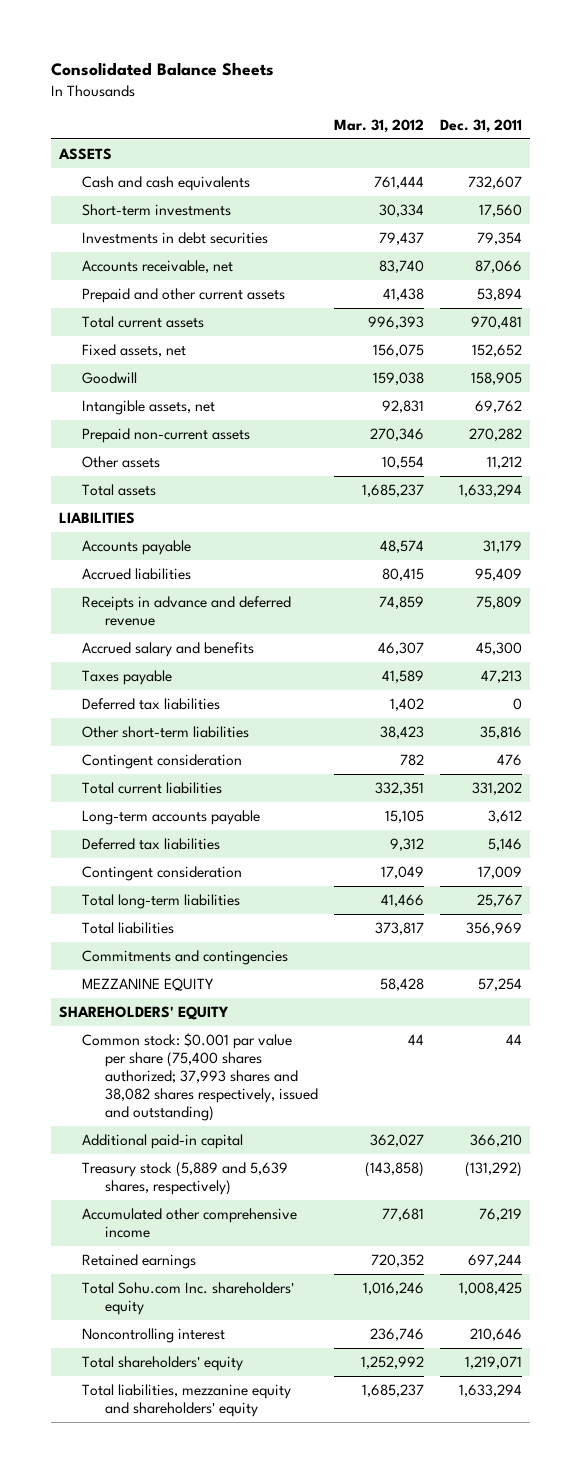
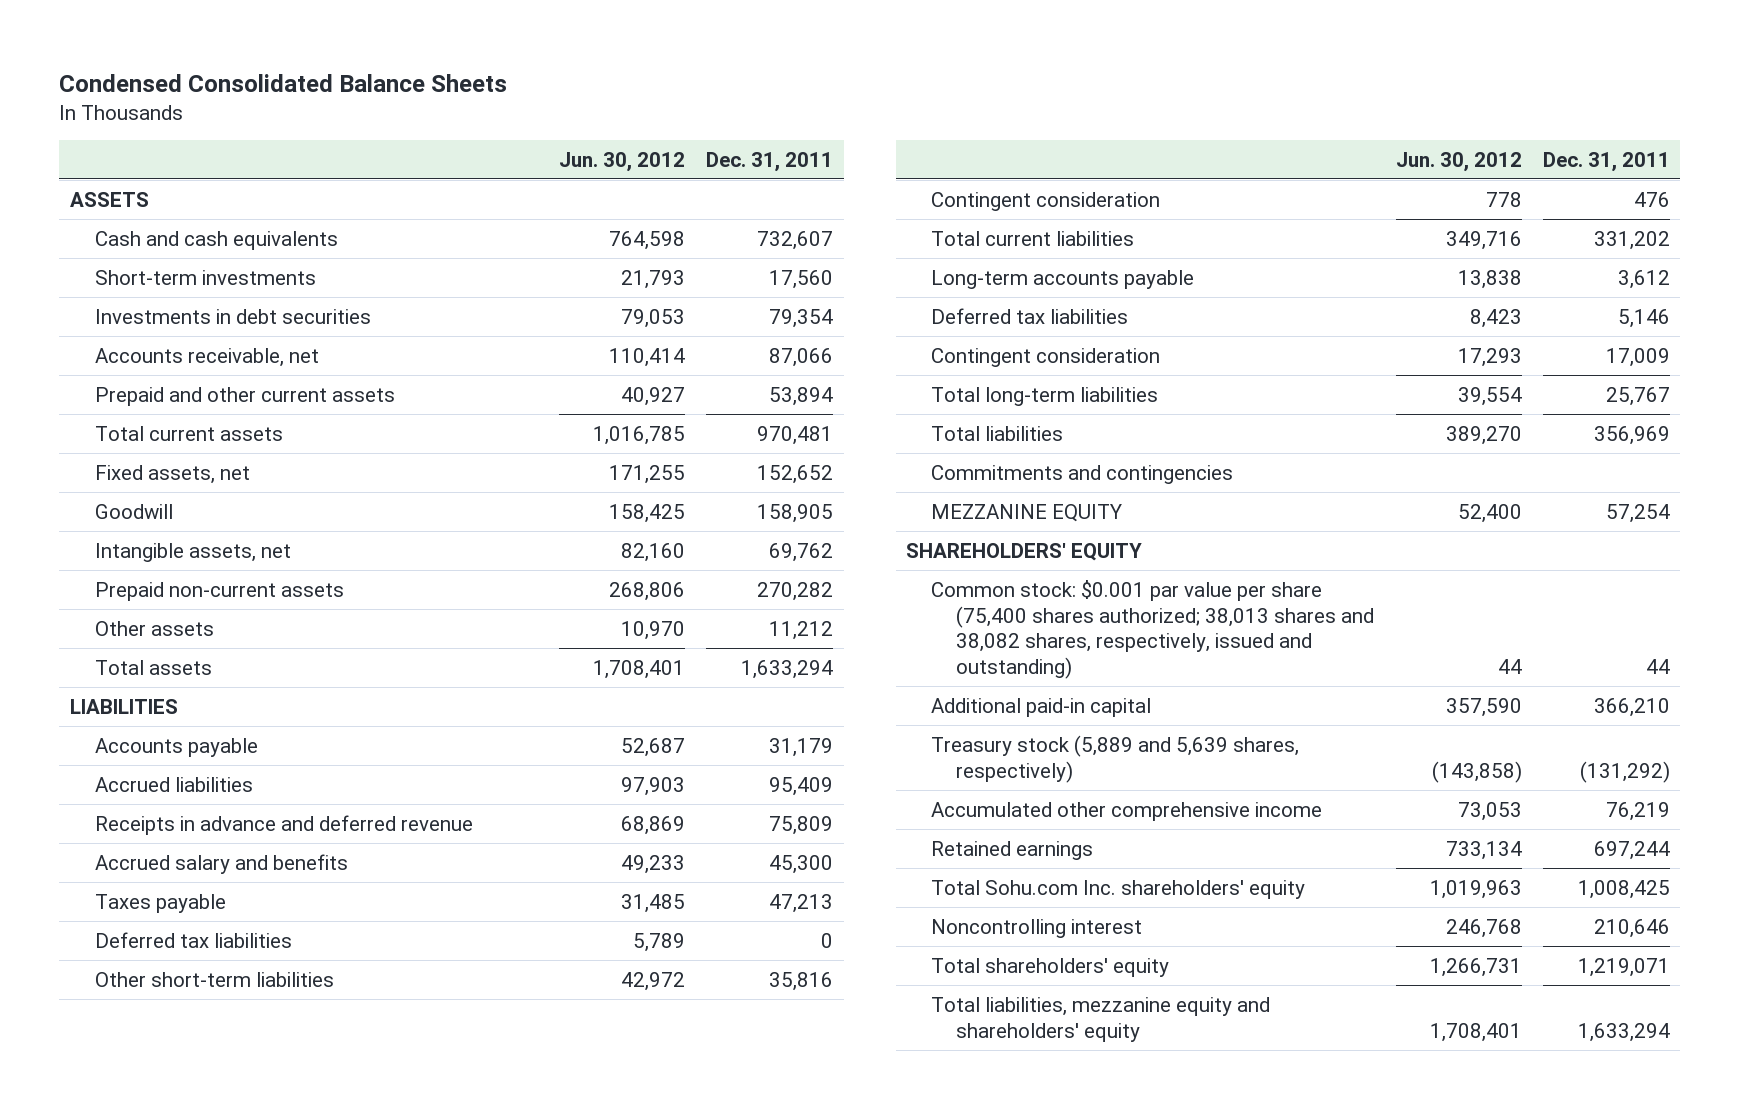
[51,61,275,76] Consolidated Balance Sheets -> [59,73,508,92] Condensed Consolidated Balance Sheets
[334,118,425,133] Mar. 31, 2012 -> none
none -> [559,151,686,172] Jun. 30, 2012
[82,1032,318,1121] Common stock: $0.001 par value per share (75,400 shares authorized; 37,993 shares and 38,082 shares respectively, issued and outstanding) -> [931,579,1375,680] Common stock: $0.001 par value per share (75,400 shares authorized; 38,013 shares and 38,082 shares, respectively, issued and outstanding)

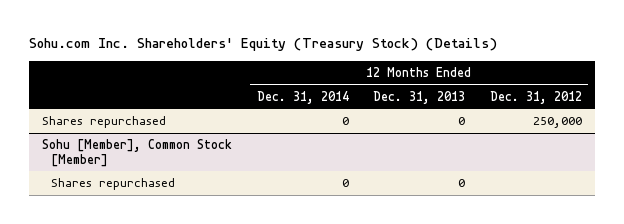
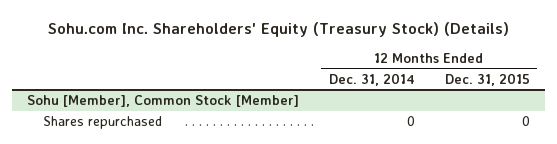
[373,90,466,104] Dec. 31, 2013 -> none
[490,90,583,104] Dec. 31, 2012 -> none
none -> [444,72,530,86] Dec. 31, 2015
[41,116,166,129] Shares repurchased -> none

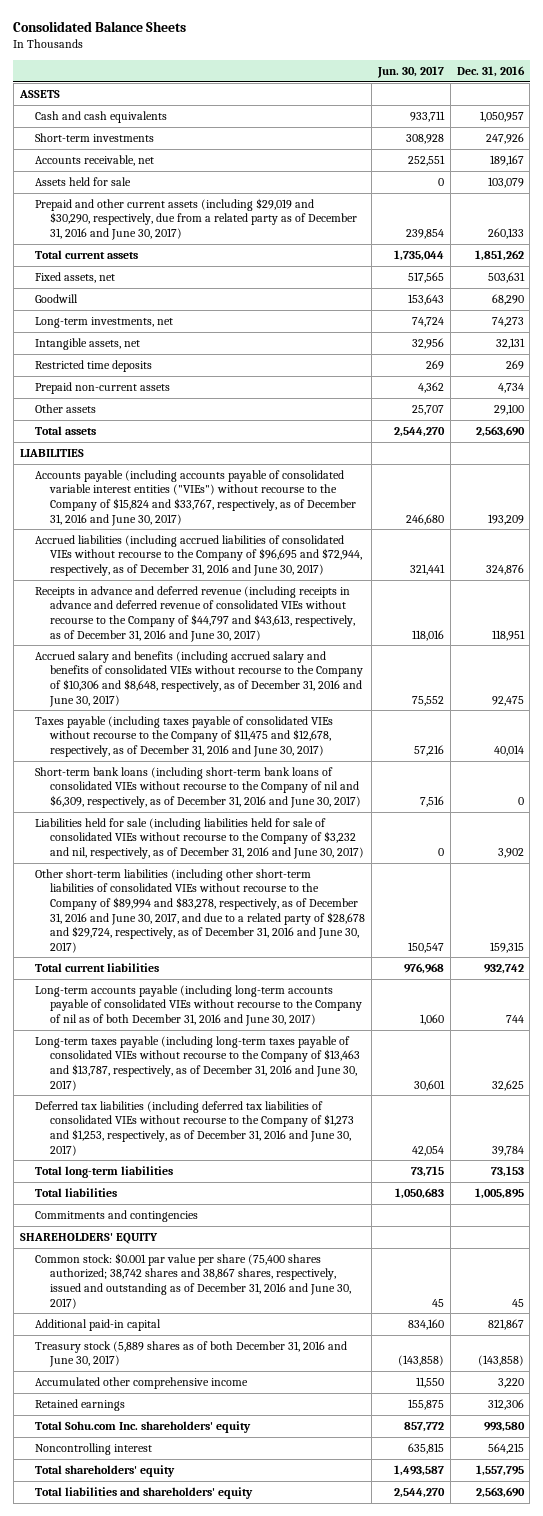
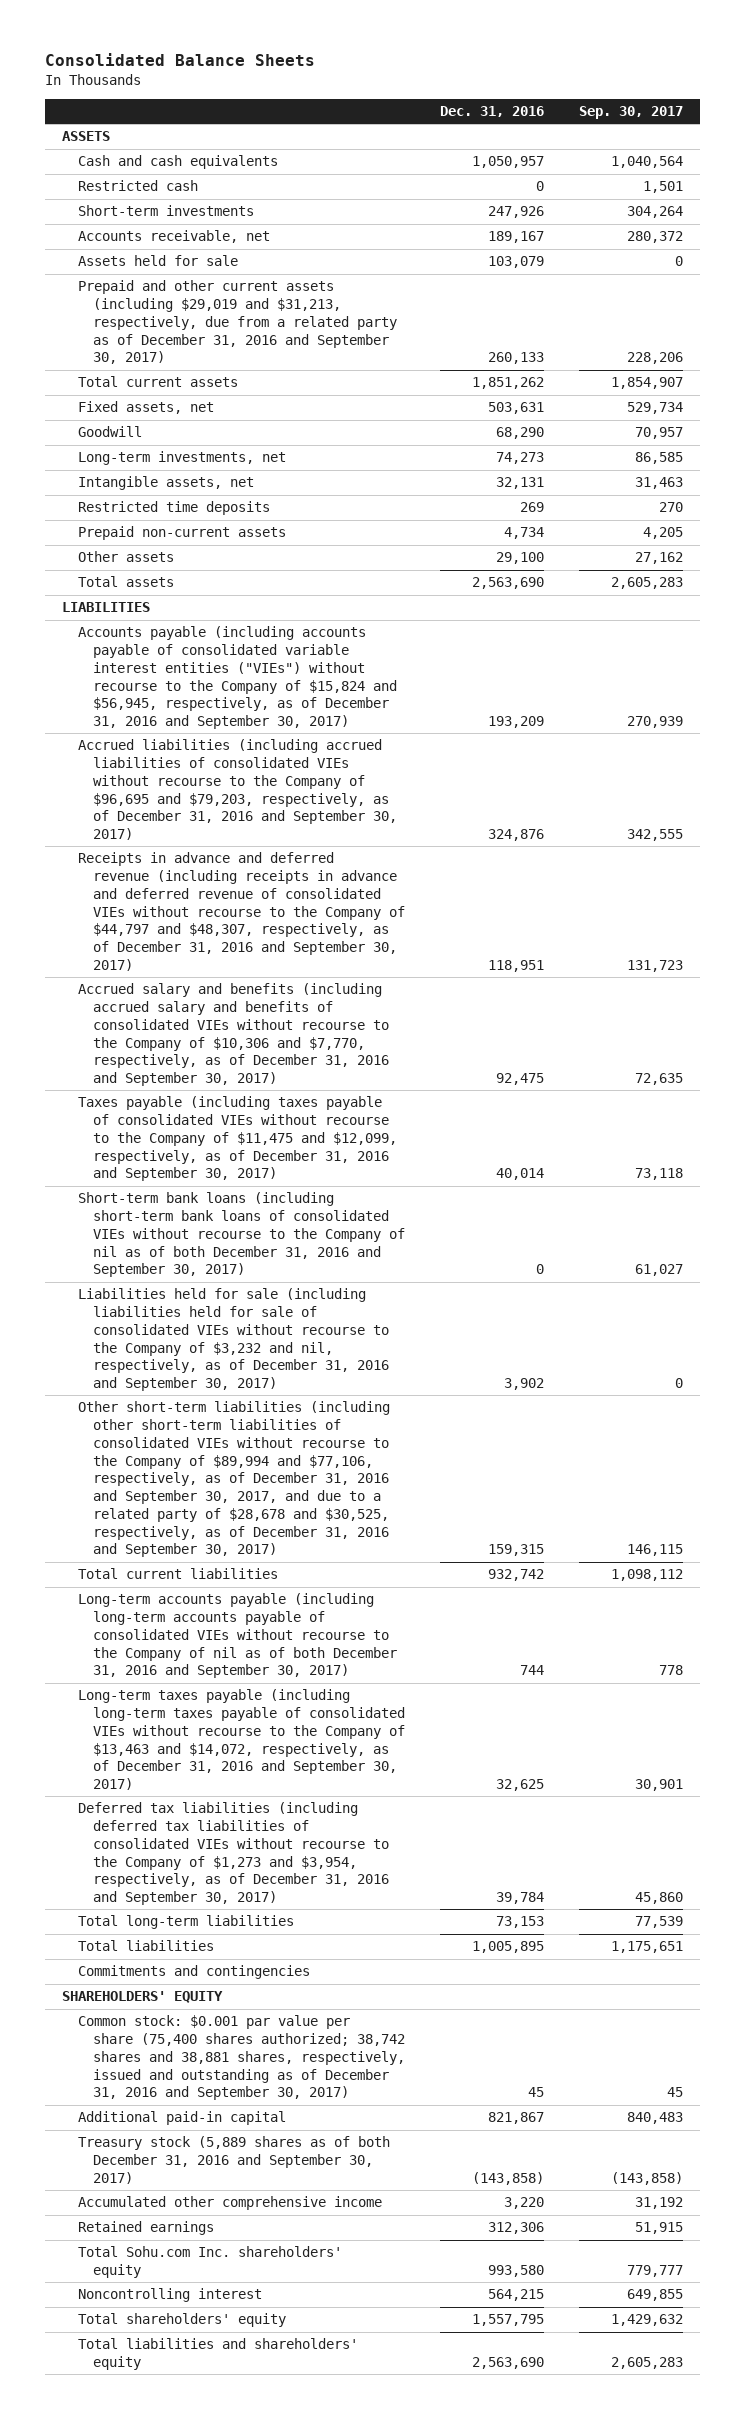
[376,65,444,78] Jun. 30, 2017 -> none
none -> [578,106,683,120] Sep. 30, 2017
none -> [77,180,198,192] Restricted cash
[34,197,358,240] Prepaid and other current assets (including $29,019 and $30,290, respectively, due from a related party as of December 31, 2016 and June 30, 2017) -> [77,280,397,365] Prepaid and other current assets (including $29,019 and $31,213, respectively, due from a related party as of December 31, 2016 and September 30, 2017)
[34,469,357,526] Accounts payable (including accounts payable of consolidated variable interest entities ("VIEs") without recourse to the Company of $15,824 and $33,767, respectively, as of December 31, 2016 and June 30, 2017) -> [77,626,397,730] Accounts payable (including accounts payable of consolidated variable interest entities ("VIEs") without recourse to the Company of $15,824 and $56,945, respectively, as of December 31, 2016 and September 30, 2017)
[34,534,363,576] Accrued liabilities (including accrued liabilities of consolidated VIEs without recourse to the Company of $96,695 and $72,944, respectively, as of December 31, 2016 and June 30, 2017) -> [77,739,397,841] Accrued liabilities (including accrued liabilities of consolidated VIEs without recourse to the Company of $96,695 and $79,203, respectively, as of December 31, 2016 and September 30, 2017)
[34,585,356,642] Receipts in advance and deferred revenue (including receipts in advance and deferred revenue of consolidated VIEs without recourse to the Company of $44,797 and $43,613, respectively, as of December 31, 2016 and June 30, 2017) -> [77,852,405,971] Receipts in advance and deferred revenue (including receipts in advance and deferred revenue of consolidated VIEs without recourse to the Company of $44,797 and $48,307, respectively, as of December 31, 2016 and September 30, 2017)
[34,650,364,707] Accrued salary and benefits (including accrued salary and benefits of consolidated VIEs without recourse to the Company of $10,306 and $8,648, respectively, as of December 31, 2016 and June 30, 2017) -> [77,983,389,1087] Accrued salary and benefits (including accrued salary and benefits of consolidated VIEs without recourse to the Company of $10,306 and $7,770, respectively, as of December 31, 2016 and September 30, 2017)
[34,715,333,757] Taxes payable (including taxes payable of consolidated VIEs without recourse to the Company of $11,475 and $12,678, respectively, as of December 31, 2016 and June 30, 2017) -> [77,1096,397,1182] Taxes payable (including taxes payable of consolidated VIEs without recourse to the Company of $11,475 and $12,099, respectively, as of December 31, 2016 and September 30, 2017)
[34,766,362,808] Short-term bank loans (including short-term bank loans of consolidated VIEs without recourse to the Company of nil and $6,309, respectively, as of December 31, 2016 and June 30, 2017) -> [77,1192,405,1278] Short-term bank loans (including short-term bank loans of consolidated VIEs without recourse to the Company of nil as of both December 31, 2016 and September 30, 2017)
[34,817,365,859] Liabilities held for sale (including liabilities held for sale of consolidated VIEs without recourse to the Company of $3,232 and nil, respectively, as of December 31, 2016 and June 30, 2017) -> [77,1288,389,1392] Liabilities held for sale (including liabilities held for sale of consolidated VIEs without recourse to the Company of $3,232 and nil, respectively, as of December 31, 2016 and September 30, 2017)
[34,868,366,953] Other short-term liabilities (including other short-term liabilities of consolidated VIEs without recourse to the Company of $89,994 and $83,278, respectively, as of December 31, 2016 and June 30, 2017, and due to a related party of $28,678 and $29,724, respectively, as of December 31, 2016 and June 30, 2017) -> [77,1401,390,1558] Other short-term liabilities (including other short-term liabilities of consolidated VIEs without recourse to the Company of $89,994 and $77,106, respectively, as of December 31, 2016 and September 30, 2017, and due to a related party of $28,678 and $30,525, respectively, as of December 31, 2016 and September 30, 2017)
[34,984,363,1026] Long-term accounts payable (including long-term accounts payable of consolidated VIEs without recourse to the Company of nil as of both December 31, 2016 and June 30, 2017) -> [77,1593,397,1679] Long-term accounts payable (including long-term accounts payable of consolidated VIEs without recourse to the Company of nil as of both December 31, 2016 and September 30, 2017)
[34,1035,361,1091] Long-term taxes payable (including long-term taxes payable of consolidated VIEs without recourse to the Company of $13,463 and $13,787, respectively, as of December 31, 2016 and June 30, 2017) -> [77,1689,405,1791] Long-term taxes payable (including long-term taxes payable of consolidated VIEs without recourse to the Company of $13,463 and $14,072, respectively, as of December 31, 2016 and September 30, 2017)
[34,1100,355,1156] Deferred tax liabilities (including deferred tax liabilities of consolidated VIEs without recourse to the Company of $1,273 and $1,253, respectively, as of December 31, 2016 and June 30, 2017) -> [77,1802,389,1906] Deferred tax liabilities (including deferred tax liabilities of consolidated VIEs without recourse to the Company of $1,273 and $3,954, respectively, as of December 31, 2016 and September 30, 2017)
[34,1252,352,1309] Common stock: $0.001 par value per share (75,400 shares authorized; 38,742 shares and 38,867 shares, respectively, issued and outstanding as of December 31, 2016 and June 30, 2017) -> [77,2015,405,2101] Common stock: $0.001 par value per share (75,400 shares authorized; 38,742 shares and 38,881 shares, respectively, issued and outstanding as of December 31, 2016 and September 30, 2017)
[34,1340,347,1368] Treasury stock (5,889 shares as of both December 31, 2016 and June 30, 2017) -> [77,2136,390,2184] Treasury stock (5,889 shares as of both December 31, 2016 and September 30, 2017)

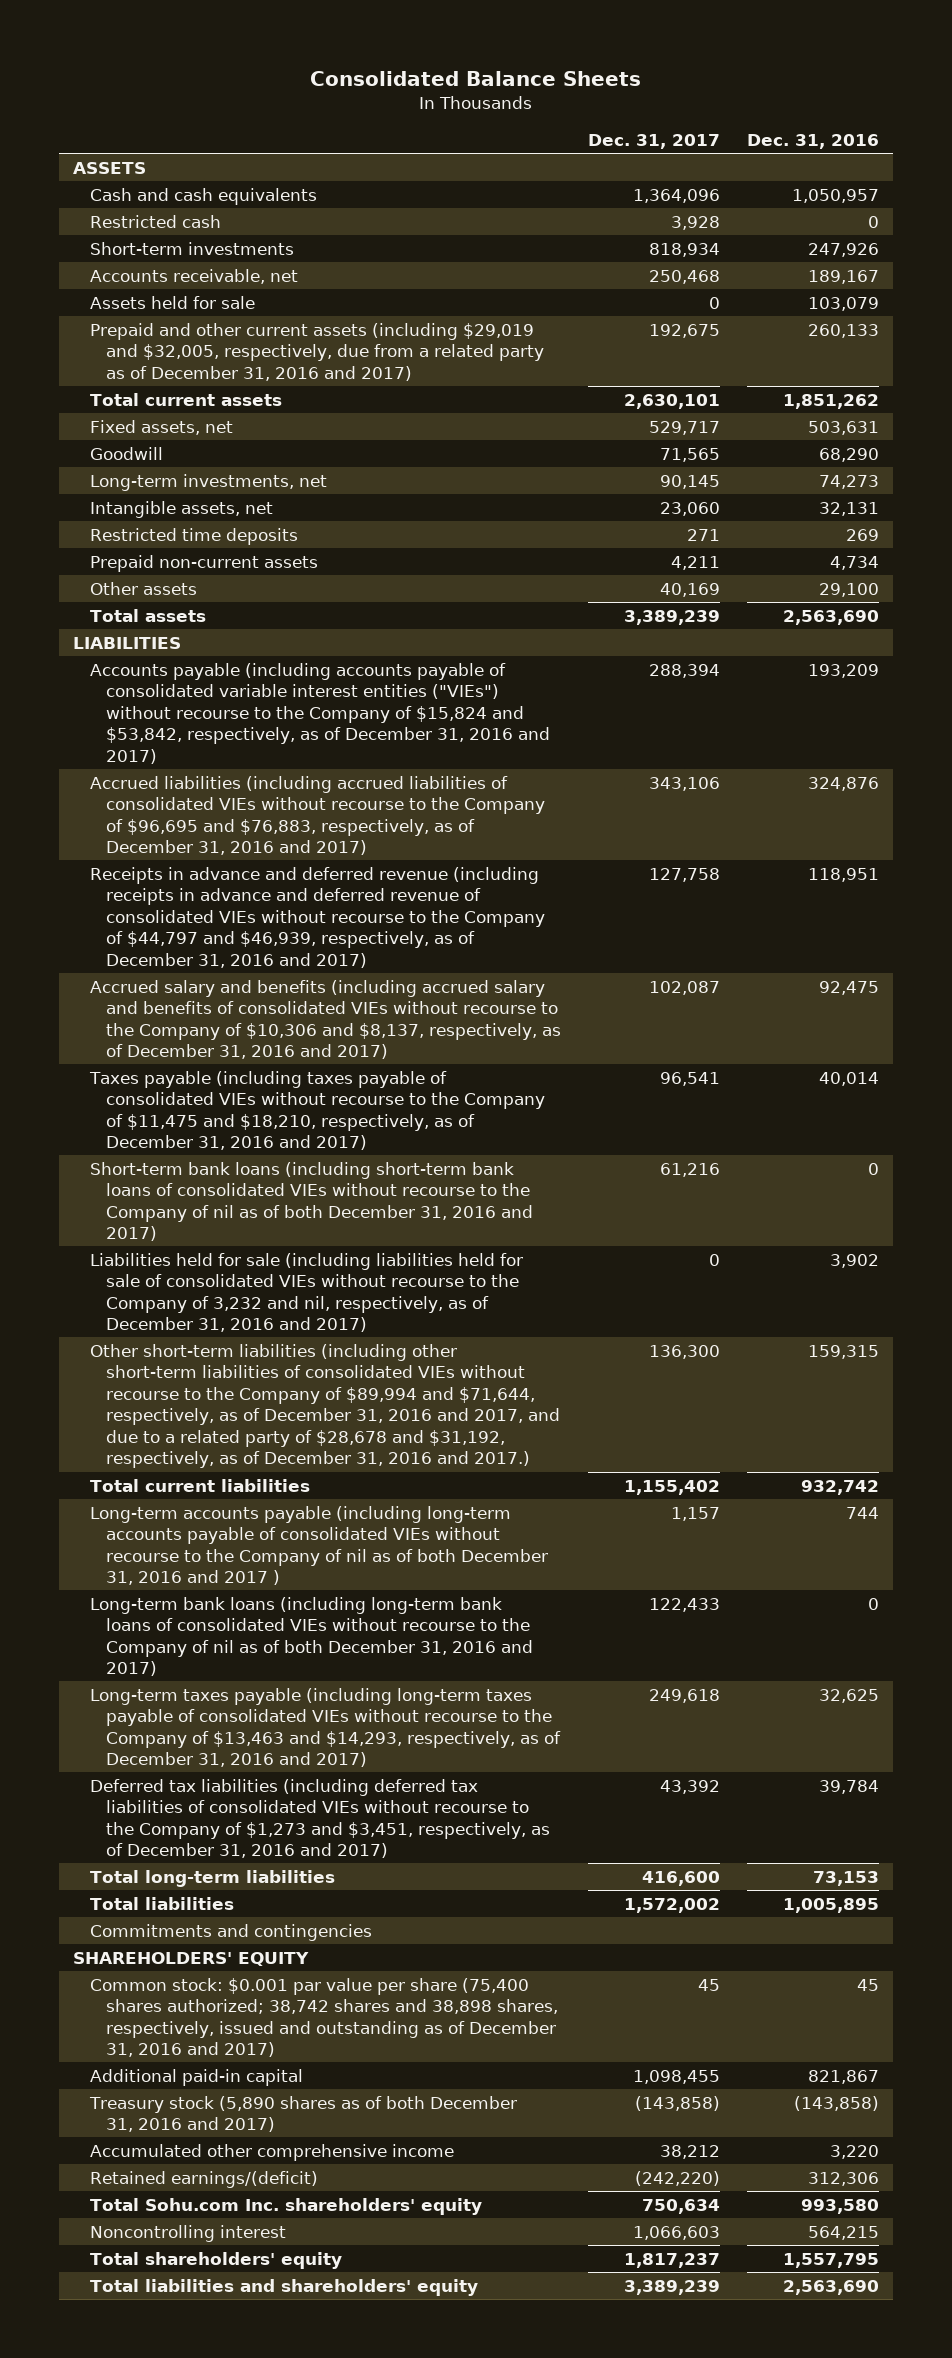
[578,106,683,120] Sep. 30, 2017 -> none
none -> [588,134,721,150] Dec. 31, 2017
[77,280,397,365] Prepaid and other current assets (including $29,019 and $31,213, respectively, due from a related party as of December 31, 2016 and September 30, 2017) -> [89,322,545,381] Prepaid and other current assets (including $29,019 and $32,005, respectively, due from a related party as of December 31, 2016 and 2017)
[77,626,397,730] Accounts payable (including accounts payable of consolidated variable interest entities ("VIEs") without recourse to the Company of $15,824 and $56,945, respectively, as of December 31, 2016 and September 30, 2017) -> [89,662,551,764] Accounts payable (including accounts payable of consolidated variable interest entities ("VIEs") without recourse to the Company of $15,824 and $53,842, respectively, as of December 31, 2016 and 2017)
[77,739,397,841] Accrued liabilities (including accrued liabilities of consolidated VIEs without recourse to the Company of $96,695 and $79,203, respectively, as of December 31, 2016 and September 30, 2017) -> [89,775,546,856] Accrued liabilities (including accrued liabilities of consolidated VIEs without recourse to the Company of $96,695 and $76,883, respectively, as of December 31, 2016 and 2017)
[77,852,405,971] Receipts in advance and deferred revenue (including receipts in advance and deferred revenue of consolidated VIEs without recourse to the Company of $44,797 and $48,307, respectively, as of December 31, 2016 and September 30, 2017) -> [89,866,546,968] Receipts in advance and deferred revenue (including receipts in advance and deferred revenue of consolidated VIEs without recourse to the Company of $44,797 and $46,939, respectively, as of December 31, 2016 and 2017)
[77,983,389,1087] Accrued salary and benefits (including accrued salary and benefits of consolidated VIEs without recourse to the Company of $10,306 and $7,770, respectively, as of December 31, 2016 and September 30, 2017) -> [89,979,562,1060] Accrued salary and benefits (including accrued salary and benefits of consolidated VIEs without recourse to the Company of $10,306 and $8,137, respectively, as of December 31, 2016 and 2017)
[77,1096,397,1182] Taxes payable (including taxes payable of consolidated VIEs without recourse to the Company of $11,475 and $12,099, respectively, as of December 31, 2016 and September 30, 2017) -> [88,1070,546,1151] Taxes payable (including taxes payable of consolidated VIEs without recourse to the Company of $11,475 and $18,210, respectively, as of December 31, 2016 and 2017)
[77,1192,405,1278] Short-term bank loans (including short-term bank loans of consolidated VIEs without recourse to the Company of nil as of both December 31, 2016 and September 30, 2017) -> [89,1161,534,1242] Short-term bank loans (including short-term bank loans of consolidated VIEs without recourse to the Company of nil as of both December 31, 2016 and 2017)
[77,1288,389,1392] Liabilities held for sale (including liabilities held for sale of consolidated VIEs without recourse to the Company of $3,232 and nil, respectively, as of December 31, 2016 and September 30, 2017) -> [89,1252,523,1333] Liabilities held for sale (including liabilities held for sale of consolidated VIEs without recourse to the Company of 3,232 and nil, respectively, as of December 31, 2016 and 2017)
[77,1401,390,1558] Other short-term liabilities (including other short-term liabilities of consolidated VIEs without recourse to the Company of $89,994 and $77,106, respectively, as of December 31, 2016 and September 30, 2017, and due to a related party of $28,678 and $30,525, respectively, as of December 31, 2016 and September 30, 2017) -> [89,1343,561,1469] Other short-term liabilities (including other short-term liabilities of consolidated VIEs without recourse to the Company of $89,994 and $71,644, respectively, as of December 31, 2016 and 2017, and due to a related party of $28,678 and $31,192, respectively, as of December 31, 2016 and 2017.)
[77,1593,397,1679] Long-term accounts payable (including long-term accounts payable of consolidated VIEs without recourse to the Company of nil as of both December 31, 2016 and September 30, 2017) -> [89,1505,549,1586] Long-term accounts payable (including long-term accounts payable of consolidated VIEs without recourse to the Company of nil as of both December 31, 2016 and 2017 )
none -> [89,1596,534,1677] Long-term bank loans (including long-term bank loans of consolidated VIEs without recourse to the Company of nil as of both December 31, 2016 and 2017)
[77,1689,405,1791] Long-term taxes payable (including long-term taxes payable of consolidated VIEs without recourse to the Company of $13,463 and $14,072, respectively, as of December 31, 2016 and September 30, 2017) -> [89,1687,562,1768] Long-term taxes payable (including long-term taxes payable of consolidated VIEs without recourse to the Company of $13,463 and $14,293, respectively, as of December 31, 2016 and 2017)
[77,1802,389,1906] Deferred tax liabilities (including deferred tax liabilities of consolidated VIEs without recourse to the Company of $1,273 and $3,954, respectively, as of December 31, 2016 and September 30, 2017) -> [89,1778,551,1859] Deferred tax liabilities (including deferred tax liabilities of consolidated VIEs without recourse to the Company of $1,273 and $3,451, respectively, as of December 31, 2016 and 2017)
[77,2015,405,2101] Common stock: $0.001 par value per share (75,400 shares authorized; 38,742 shares and 38,881 shares, respectively, issued and outstanding as of December 31, 2016 and September 30, 2017) -> [89,1977,559,2058] Common stock: $0.001 par value per share (75,400 shares authorized; 38,742 shares and 38,898 shares, respectively, issued and outstanding as of December 31, 2016 and 2017)
[77,2136,390,2184] Treasury stock (5,889 shares as of both December 31, 2016 and September 30, 2017) -> [88,2095,517,2133] Treasury stock (5,890 shares as of both December 31, 2016 and 2017)
[77,2221,214,2236] Retained earnings -> [89,2170,318,2188] Retained earnings/(deficit)

